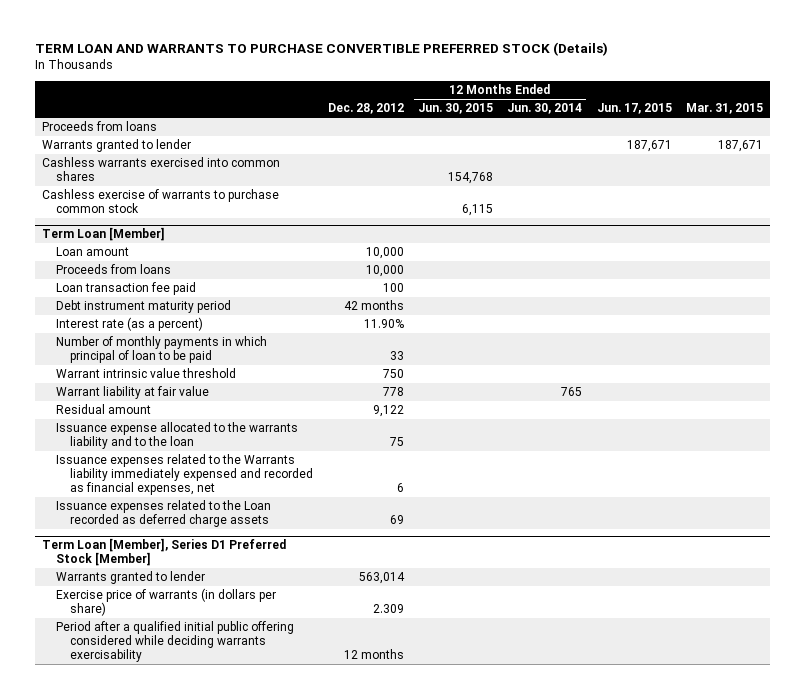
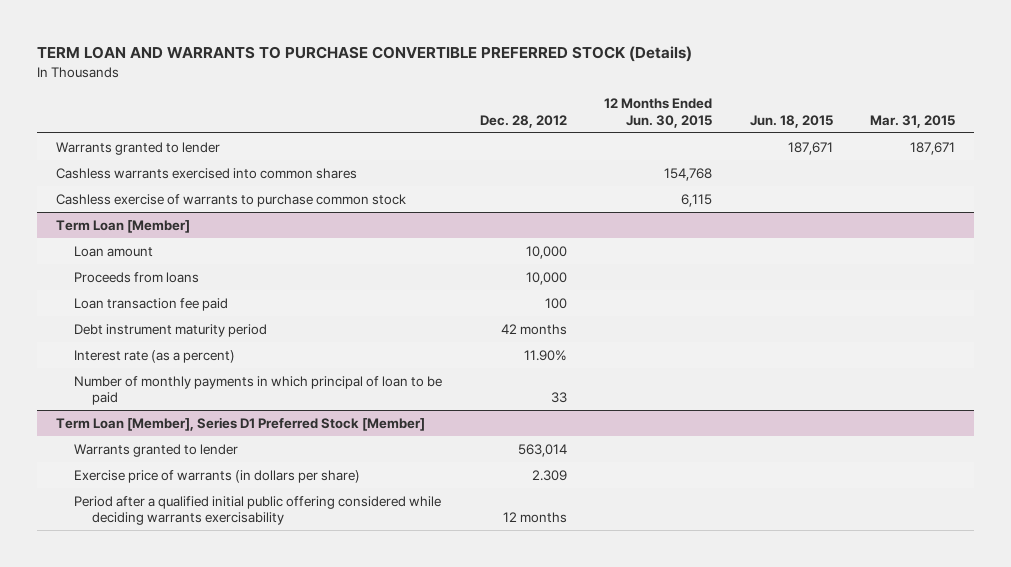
[507,103,583,115] Jun. 30, 2014 -> none
[596,103,672,115] Jun. 17, 2015 -> none
none -> [749,114,833,128] Jun. 18, 2015
[42,121,158,132] Proceeds from loans -> none
[56,368,237,379] Warrant intrinsic value threshold -> none
[56,386,210,400] Warrant liability at fair value -> none
[56,404,152,415] Residual amount -> none
[56,422,299,450] Issuance expense allocated to the warrants liability and to the loan -> none
[56,454,314,496] Issuance expenses related to the Warrants liability immediately expensed and recorded as financial expenses, net -> none
[56,500,272,528] Issuance expenses related to the Loan recorded as deferred charge assets -> none

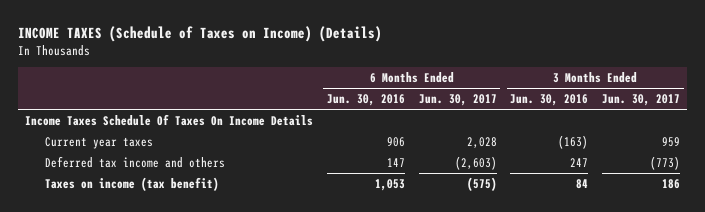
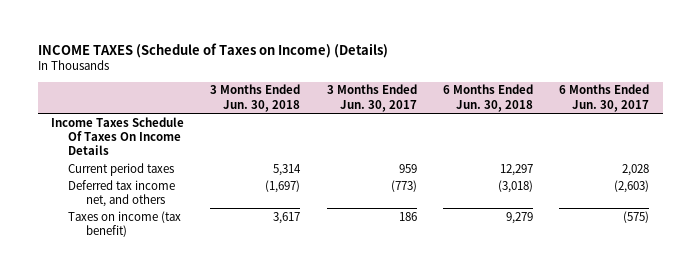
[326,94,405,107] Jun. 30, 2016 -> none
[510,94,589,107] Jun. 30, 2016 -> none
none -> [210,84,301,112] 3 Months Ended Jun. 30, 2018
none -> [442,84,533,112] 6 Months Ended Jun. 30, 2018
[45,136,154,149] Current year taxes -> [68,162,175,176] Current period taxes
[45,155,226,168] Deferred tax income and others -> [68,179,176,207] Deferred tax income net, and others

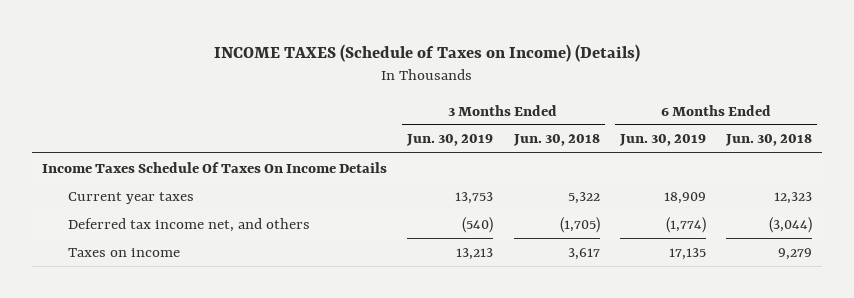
[326,84,417,112] 3 Months Ended Jun. 30, 2017 -> none
[559,84,650,112] 6 Months Ended Jun. 30, 2017 -> none
none -> [406,134,494,147] Jun. 30, 2019
none -> [618,134,706,147] Jun. 30, 2019
[68,162,175,176] Current period taxes -> [68,191,195,204] Current year taxes
[273,163,302,176] 5,314 -> [567,191,600,204] 5,322
[499,163,533,176] 12,297 -> [774,191,813,204] 12,323
[265,179,301,193] (1,697) -> [559,216,600,233] (1,705)
[497,179,533,193] (3,018) -> [769,216,813,233] (3,044)
[68,210,182,237] Taxes on income (tax benefit) -> [68,247,181,257] Taxes on income

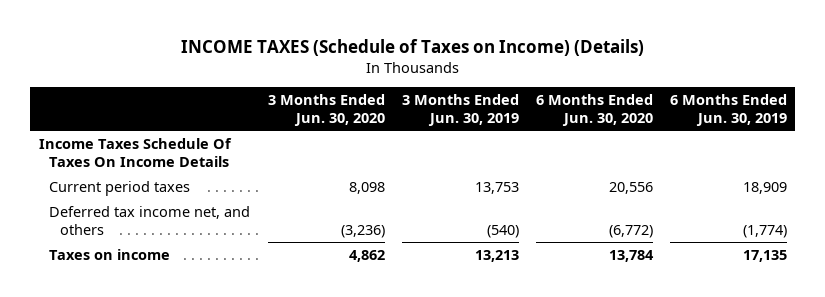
[512,134,600,147] Jun. 30, 2018 -> none
[725,134,813,147] Jun. 30, 2018 -> none
none -> [267,94,385,126] 3 Months Ended Jun. 30, 2020
none -> [535,94,653,126] 6 Months Ended Jun. 30, 2020
[68,191,195,204] Current year taxes -> [49,180,191,196] Current period taxes

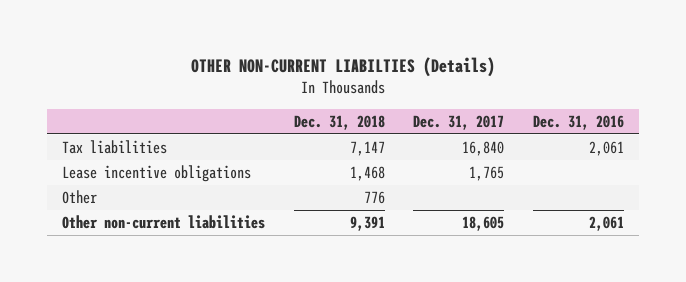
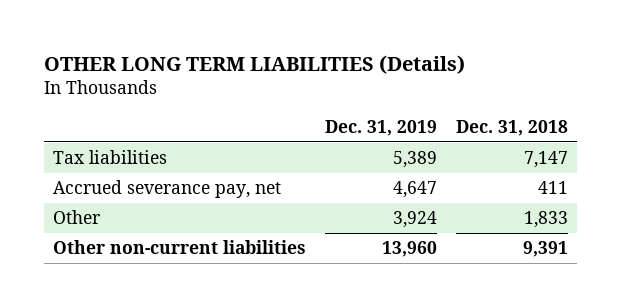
[191,56,496,77] OTHER NON-CURRENT LIABILTIES (Details) -> [43,54,465,74] OTHER LONG TERM LIABILITIES (Details)
[413,115,505,131] Dec. 31, 2017 -> none
[533,115,625,131] Dec. 31, 2016 -> none
none -> [324,119,437,136] Dec. 31, 2019
[61,164,251,182] Lease incentive obligations -> none
none -> [53,180,282,199] Accrued severance pay, net
[363,190,385,204] 776 -> [523,211,568,229] 1,833

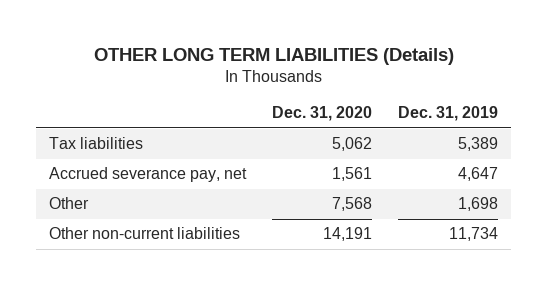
[455,119,568,136] Dec. 31, 2018 -> none
none -> [272,106,373,122] Dec. 31, 2020
[392,211,437,229] 3,924 -> [458,197,499,212] 1,698
[381,241,437,258] 13,960 -> [449,227,499,242] 11,734

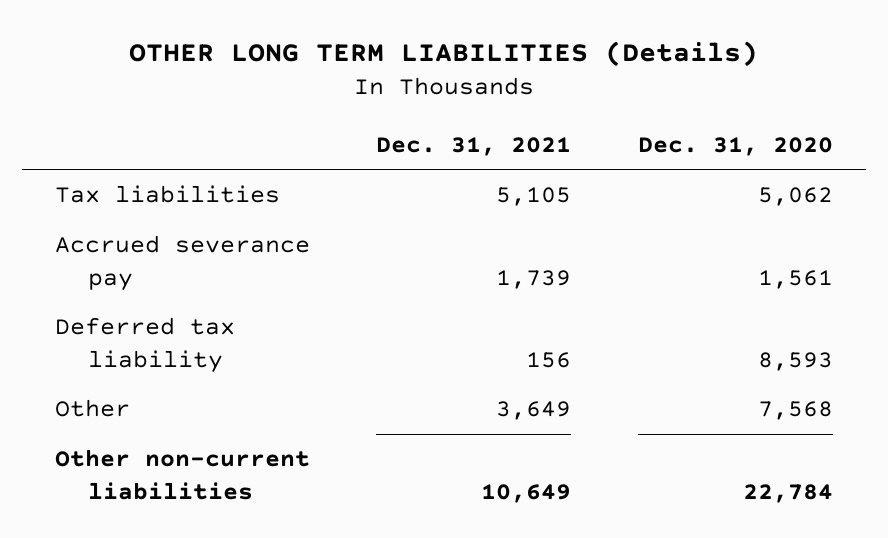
[398,106,499,122] Dec. 31, 2019 -> none
none -> [376,136,572,156] Dec. 31, 2021
[49,167,248,183] Accrued severance pay, net -> [54,235,310,291] Accrued severance pay
none -> [54,317,235,373] Deferred tax liability
[323,227,373,242] 14,191 -> [742,483,833,503] 22,784

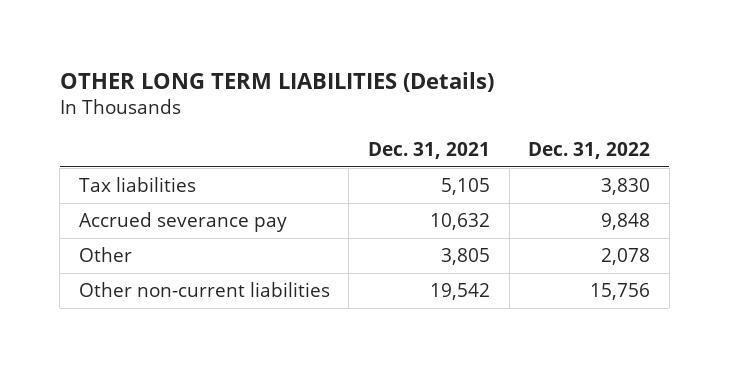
[637,136,833,156] Dec. 31, 2020 -> none
none -> [528,142,651,160] Dec. 31, 2022
[54,317,235,373] Deferred tax liability -> none
[496,269,572,289] 1,739 -> [429,212,490,230] 10,632
[496,401,572,421] 3,649 -> [440,247,490,265] 3,805
[481,483,572,503] 10,649 -> [429,282,490,300] 19,542

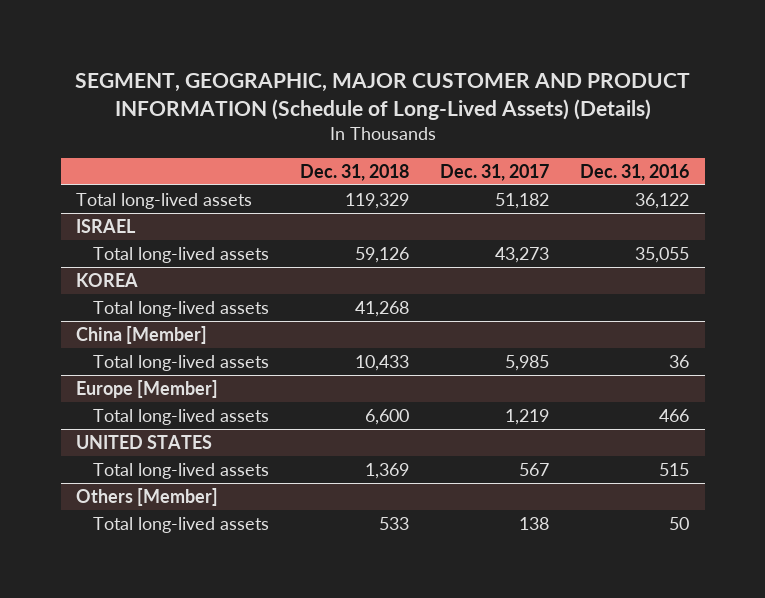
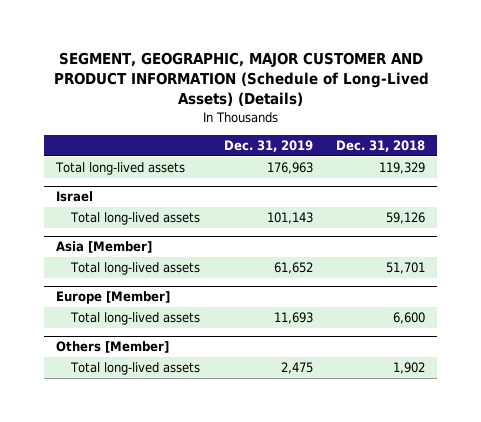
[440,163,550,181] Dec. 31, 2017 -> none
[580,163,690,181] Dec. 31, 2016 -> none
none -> [223,139,313,152] Dec. 31, 2019
[76,219,137,234] ISRAEL -> [56,191,94,203] Israel
[76,273,139,288] KOREA -> none
[76,326,208,345] China [Member] -> none
[93,355,270,372] Total long-lived assets -> none
none -> [56,241,153,254] Asia [Member]
[355,301,410,318] 41,268 -> [386,262,426,275] 51,701
[76,435,213,450] UNITED STATES -> none
[93,463,270,480] Total long-lived assets -> none
[379,517,410,531] 533 -> [393,362,426,375] 1,902

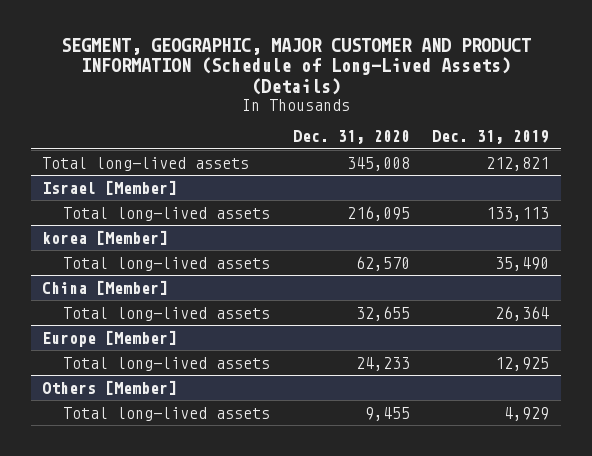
[336,139,426,152] Dec. 31, 2018 -> none
none -> [292,130,410,145] Dec. 31, 2020
[56,241,153,254] Asia [Member] -> none
[266,162,313,175] 176,963 -> [486,156,550,171] 212,821
[56,191,94,203] Israel -> [42,179,178,195] Israel [Member]
[266,212,313,225] 101,143 -> [486,206,550,221] 133,113
none -> [42,229,169,245] korea [Member]
[273,262,313,275] 61,652 -> [495,256,550,271] 35,490
none -> [42,279,169,295] China [Member]
none -> [63,306,271,321] Total long-lived assets
[273,312,313,325] 11,693 -> [495,356,550,371] 12,925
[280,362,313,375] 2,475 -> [504,406,550,421] 4,929

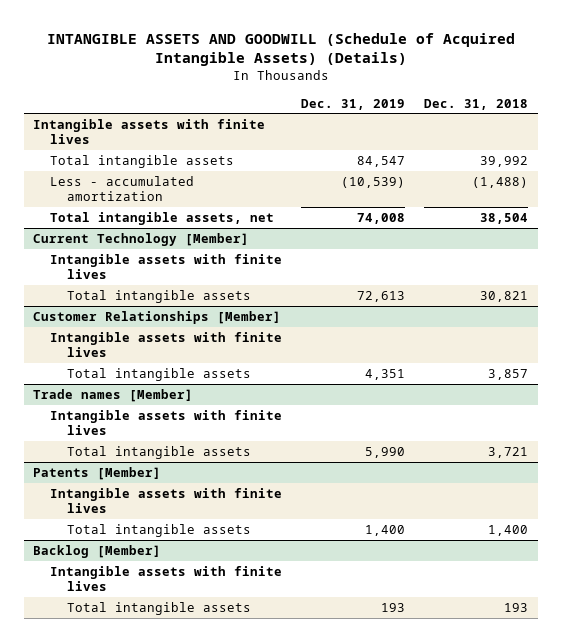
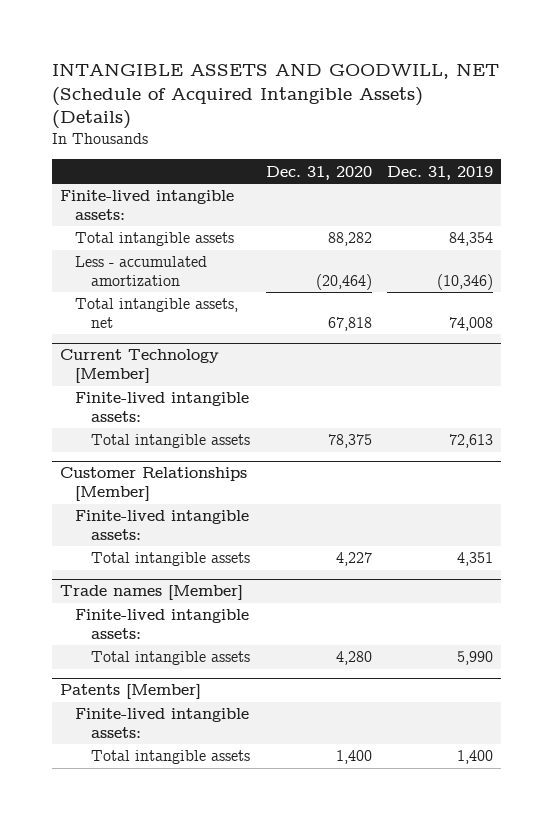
[46,32,515,67] INTANGIBLE ASSETS AND GOODWILL (Schedule of Acquired Intangible Assets) (Details) -> [52,62,500,130] INTANGIBLE ASSETS AND GOODWILL, NET (Schedule of Acquired Intangible Assets) (Details)
[424,98,529,110] Dec. 31, 2018 -> none
none -> [265,165,372,180] Dec. 31, 2020
[33,118,266,144] Intangible assets with finite lives -> [59,190,234,220] Finite-lived intangible assets:
[357,155,406,167] 84,547 -> [449,232,494,247] 84,354
[341,176,406,188] (10,539) -> [437,273,494,290] (10,346)
[50,253,283,279] Intangible assets with finite lives -> [75,392,250,422] Finite-lived intangible assets:
[50,331,283,357] Intangible assets with finite lives -> [75,510,250,540] Finite-lived intangible assets:
[50,409,283,435] Intangible assets with finite lives -> [75,609,250,639] Finite-lived intangible assets:
[50,487,283,513] Intangible assets with finite lives -> [75,708,250,738] Finite-lived intangible assets:
[33,544,162,558] Backlog [Member] -> none
[50,565,283,591] Intangible assets with finite lives -> none
[67,601,252,615] Total intangible assets -> none

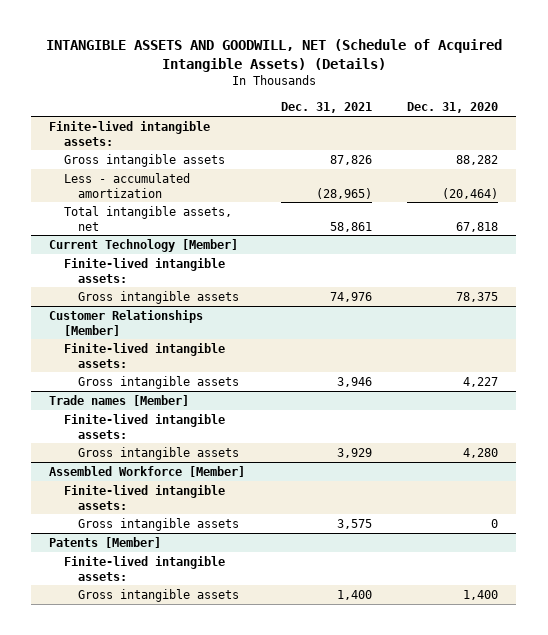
[387,165,494,180] Dec. 31, 2019 -> none
none -> [280,102,372,114] Dec. 31, 2021
[75,232,235,247] Total intangible assets -> [63,153,225,167] Gross intangible assets
[91,434,251,449] Total intangible assets -> [77,290,239,304] Gross intangible assets
[91,552,251,567] Total intangible assets -> [77,375,239,389] Gross intangible assets
[91,651,251,666] Total intangible assets -> [77,446,239,460] Gross intangible assets
none -> [49,465,246,477] Assembled Workforce [Member]
none -> [63,484,225,510] Finite-lived intangible assets:
none -> [77,517,239,531] Gross intangible assets
[91,750,251,765] Total intangible assets -> [77,588,239,602] Gross intangible assets

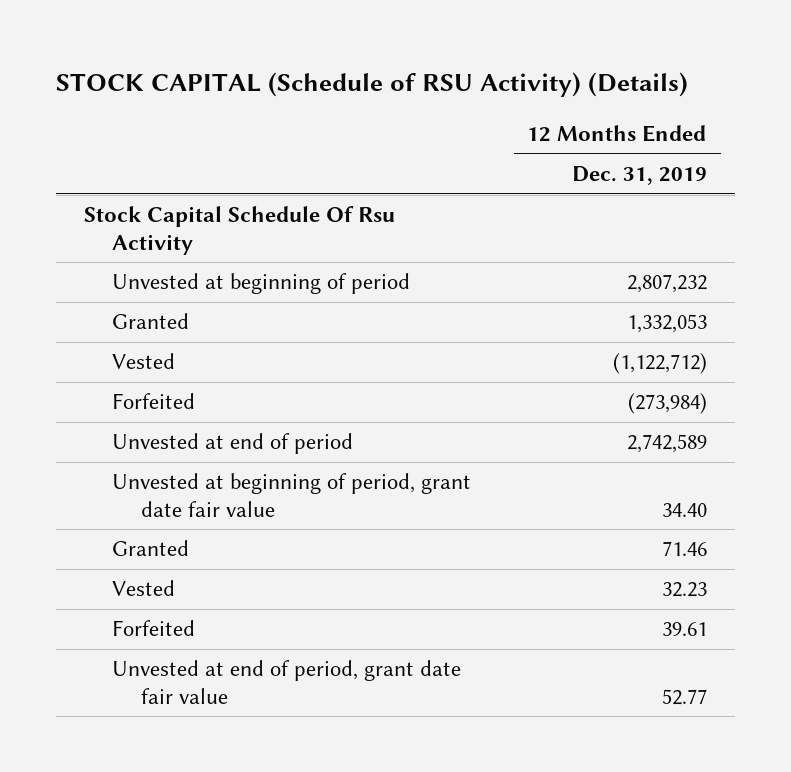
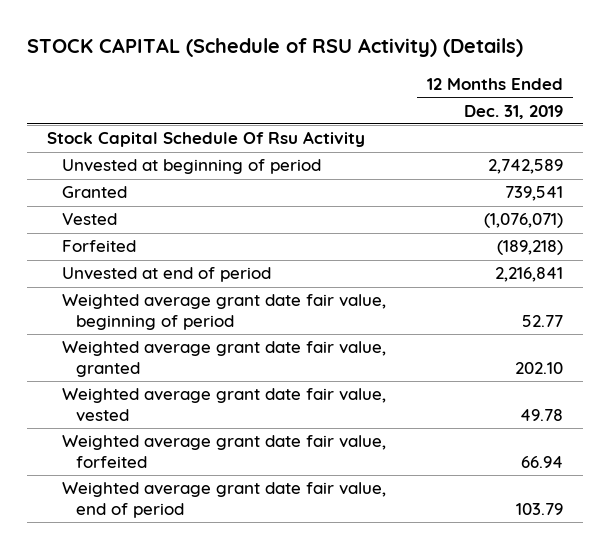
[112,540,190,557] Granted -> none
[112,580,176,597] Vested -> none
[112,620,196,637] Forfeited -> none
[626,274,707,294] 2,807,232 -> [487,159,563,175] 2,742,589
[626,314,707,334] 1,332,053 -> [504,186,563,202] 739,541
[612,353,707,375] (1,122,712) -> [483,213,563,229] (1,076,071)
[627,393,707,415] (273,984) -> [496,240,563,256] (189,218)
[626,434,707,454] 2,742,589 -> [494,267,563,283] 2,216,841
[112,473,472,517] Unvested at beginning of period, grant date fair value -> [61,294,386,330] Weighted average grant date fair value, beginning of period
[661,502,707,517] 34.40 -> [521,314,563,327] 52.77
none -> [61,341,386,377] Weighted average grant date fair value, granted
none -> [61,388,386,422] Weighted average grant date fair value, vested
none -> [61,435,386,468] Weighted average grant date fair value, forfeited
[112,660,462,704] Unvested at end of period, grant date fair value -> [61,482,386,518] Weighted average grant date fair value, end of period
[661,688,707,705] 52.77 -> [515,502,563,515] 103.79

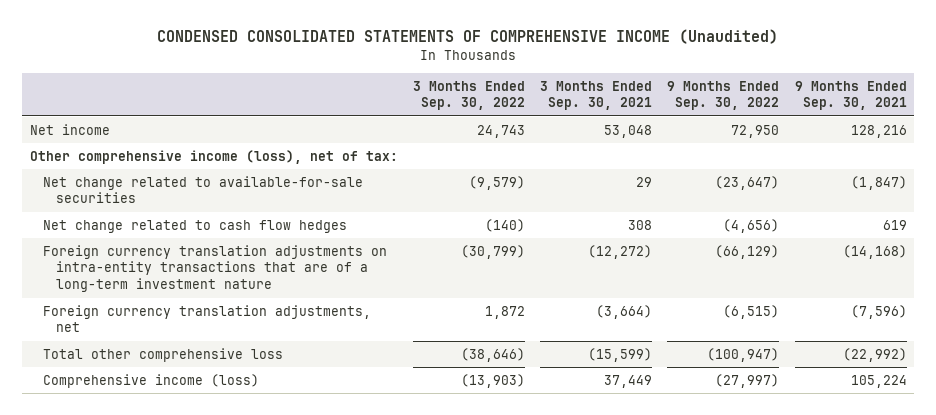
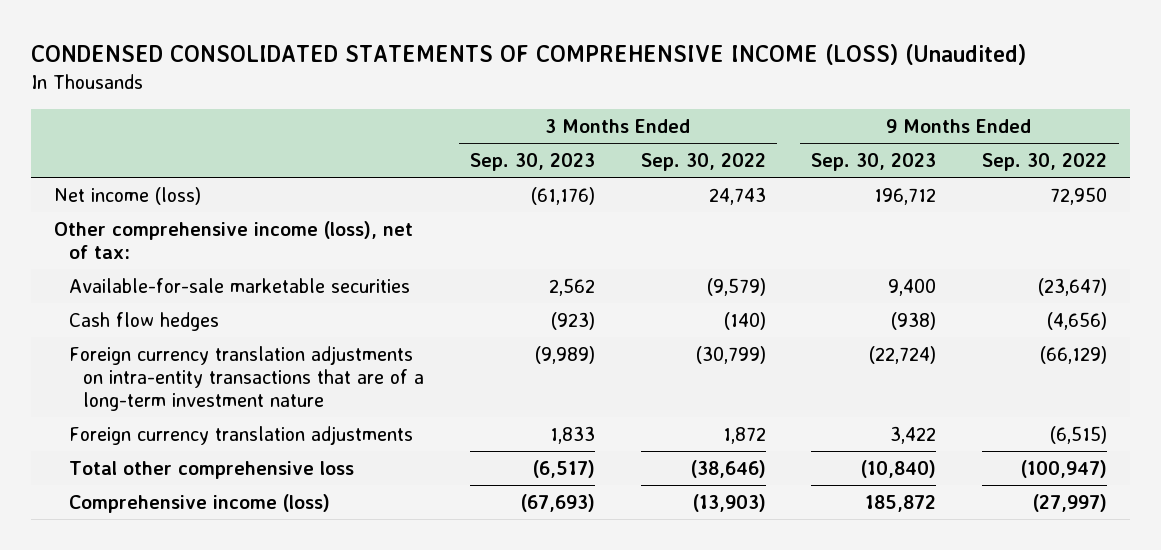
[157,29,779,45] CONDENSED CONSOLIDATED STATEMENTS OF COMPREHENSIVE INCOME (Unaudited) -> [30,44,1026,66] CONDENSED CONSOLIDATED STATEMENTS OF COMPREHENSIVE INCOME (LOSS) (Unaudited)
[540,80,653,111] 3 Months Ended Sep. 30, 2021 -> none
[794,80,907,111] 9 Months Ended Sep. 30, 2021 -> none
none -> [469,152,595,171] Sep. 30, 2023
none -> [811,152,937,171] Sep. 30, 2023
[29,123,110,135] Net income -> [53,186,201,205] Net income (loss)
[42,175,363,204] Net change related to available-for-sale securities -> [68,277,410,293] Available-for-sale marketable securities
[42,219,347,233] Net change related to cash flow hedges -> [68,311,219,331] Cash flow hedges
[42,304,371,333] Foreign currency translation adjustments, net -> [68,425,413,445] Foreign currency translation adjustments

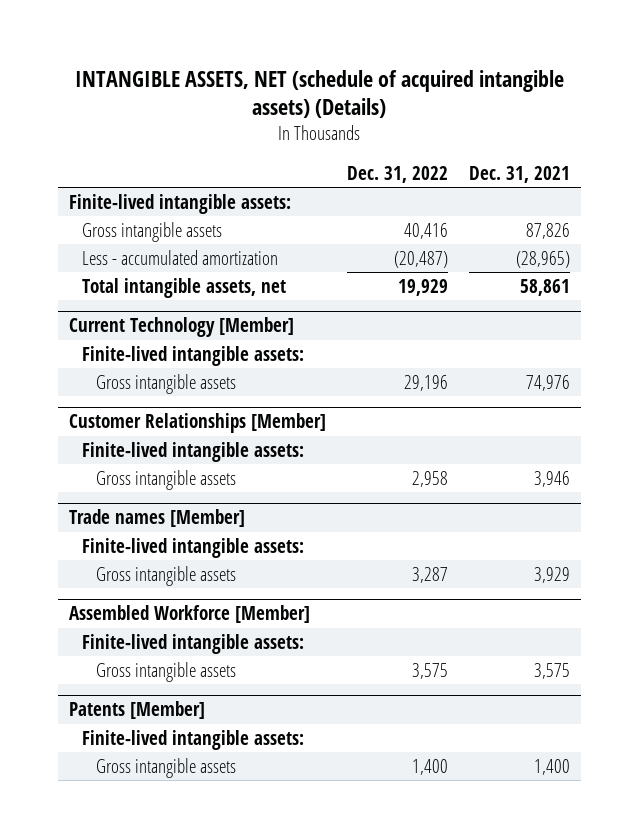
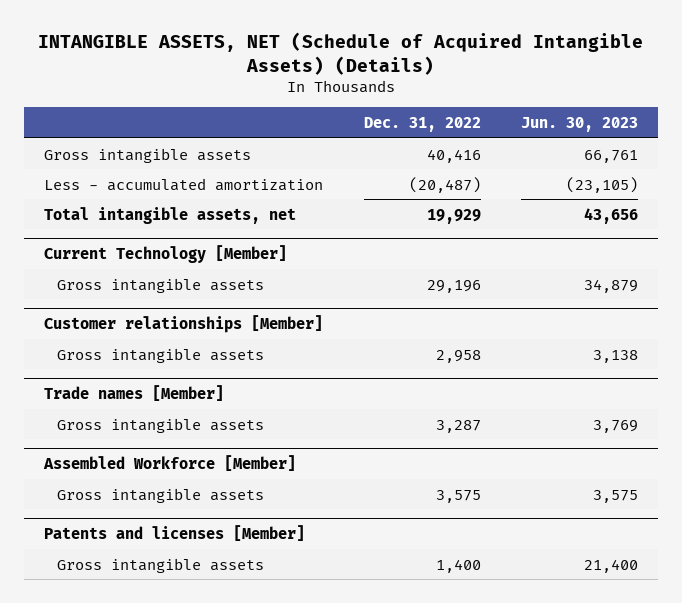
[75,69,565,119] INTANGIBLE ASSETS, NET (schedule of acquired intangible assets) (Details) -> [38,31,644,75] INTANGIBLE ASSETS, NET (Schedule of Acquired Intangible Assets) (Details)
[469,165,571,183] Dec. 31, 2021 -> none
none -> [520,116,638,132] Jun. 30, 2023
[68,193,291,214] Finite-lived intangible assets: -> none
[82,345,305,366] Finite-lived intangible assets: -> none
[82,441,305,462] Finite-lived intangible assets: -> none
[68,413,326,434] Customer Relationships [Member] -> [44,314,324,333] Customer relationships [Member]
[82,537,305,558] Finite-lived intangible assets: -> none
[82,633,305,654] Finite-lived intangible assets: -> none
[82,729,305,750] Finite-lived intangible assets: -> none
[68,701,205,720] Patents [Member] -> [44,524,306,541] Patents and licenses [Member]

